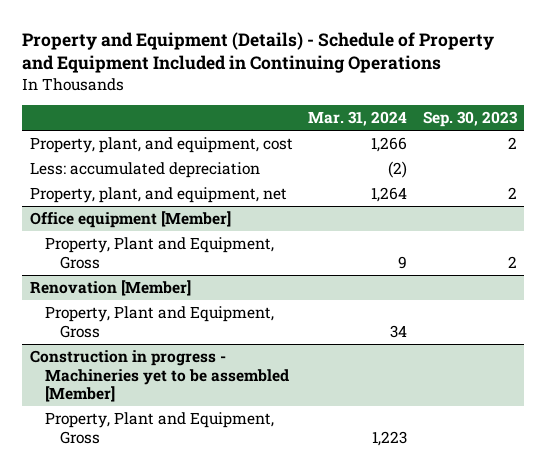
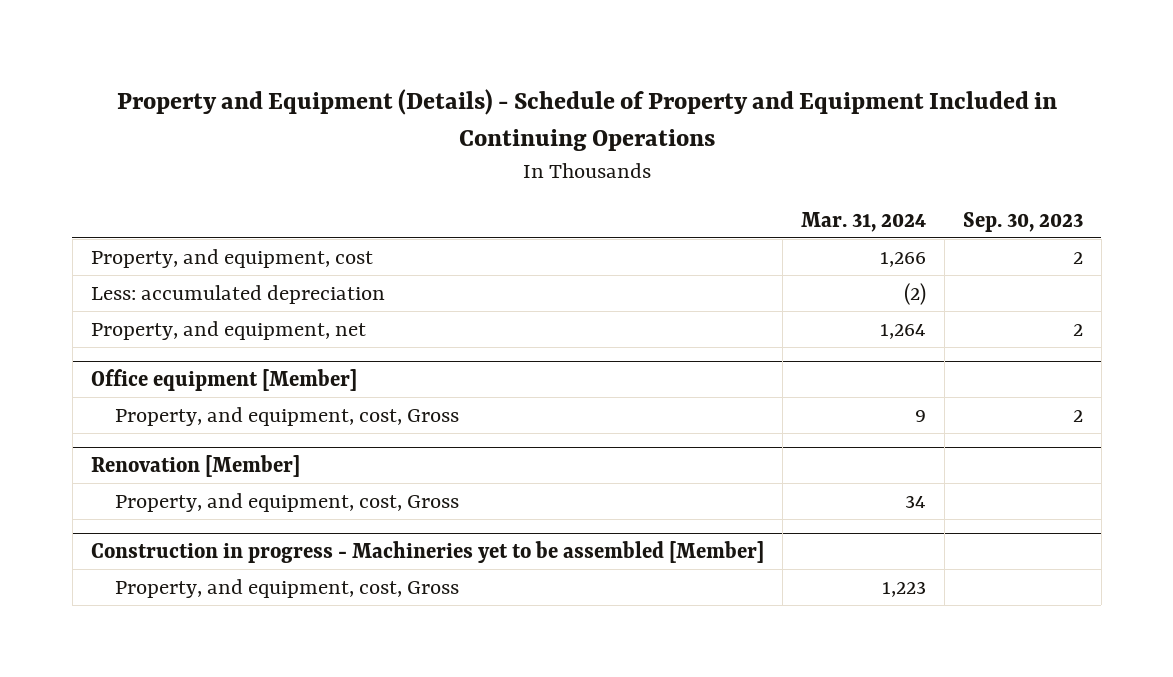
[29,137,293,154] Property, plant, and equipment, cost -> [90,248,373,268] Property, and equipment, cost
[29,187,287,204] Property, plant, and equipment, net -> [90,320,366,340] Property, and equipment, net
[44,237,274,269] Property, Plant and Equipment, Gross -> [114,406,459,426] Property, and equipment, cost, Gross
[44,306,274,338] Property, Plant and Equipment, Gross -> [114,492,459,512] Property, and equipment, cost, Gross
[44,412,274,444] Property, Plant and Equipment, Gross -> [114,578,459,598] Property, and equipment, cost, Gross

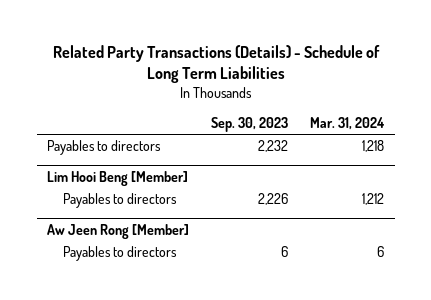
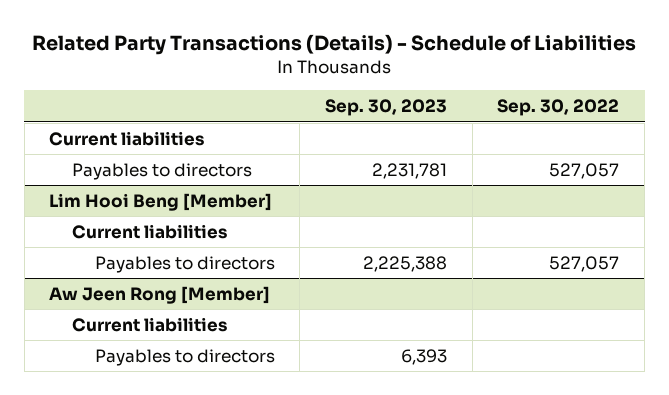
[52,44,380,84] Related Party Transactions (Details) - Schedule of Long Term Liabilities -> [32,34,637,56] Related Party Transactions (Details) - Schedule of Liabilities
[309,117,385,131] Mar. 31, 2024 -> none
none -> [497,99,620,117] Sep. 30, 2022
none -> [49,130,205,146] Current liabilities
[258,140,289,153] 2,232 -> [372,162,448,179] 2,231,781
none -> [72,223,228,239] Current liabilities
[258,193,289,206] 2,226 -> [363,255,448,272] 2,225,388
none -> [72,316,228,332] Current liabilities
[281,246,289,258] 6 -> [401,348,448,365] 6,393

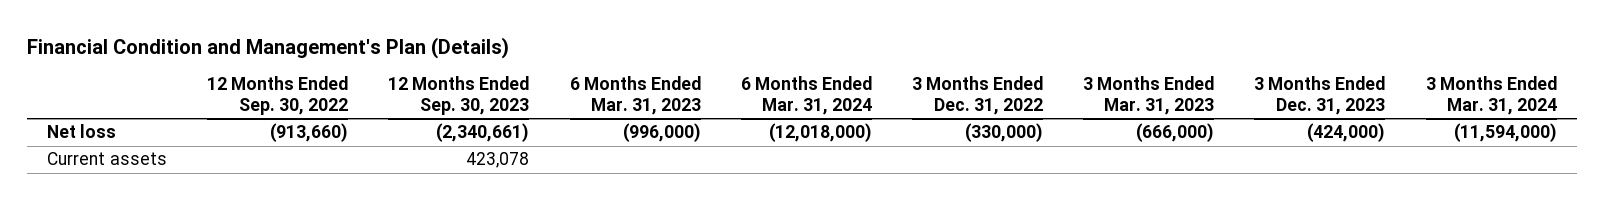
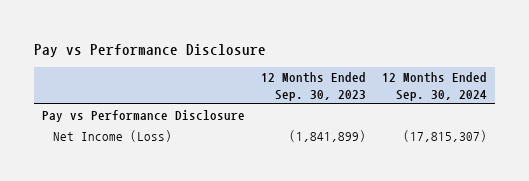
[26,36,509,59] Financial Condition and Management's Plan (Details) -> [34,44,267,58] Pay vs Performance Disclosure
[207,76,349,115] 12 Months Ended Sep. 30, 2022 -> none
[569,76,701,115] 6 Months Ended Mar. 31, 2023 -> none
[740,76,872,115] 6 Months Ended Mar. 31, 2024 -> none
[911,76,1043,115] 3 Months Ended Dec. 31, 2022 -> none
[1083,76,1215,115] 3 Months Ended Mar. 31, 2023 -> none
[1254,76,1386,115] 3 Months Ended Dec. 31, 2023 -> none
[1425,76,1557,115] 3 Months Ended Mar. 31, 2024 -> none
none -> [382,72,488,101] 12 Months Ended Sep. 30, 2024
[46,152,167,166] Current assets -> none
none -> [42,110,246,123] Pay vs Performance Disclosure
[46,124,116,139] Net loss -> [52,130,172,143] Net Income (Loss)
[436,123,530,143] (2,340,661) -> [289,130,367,143] (1,841,899)

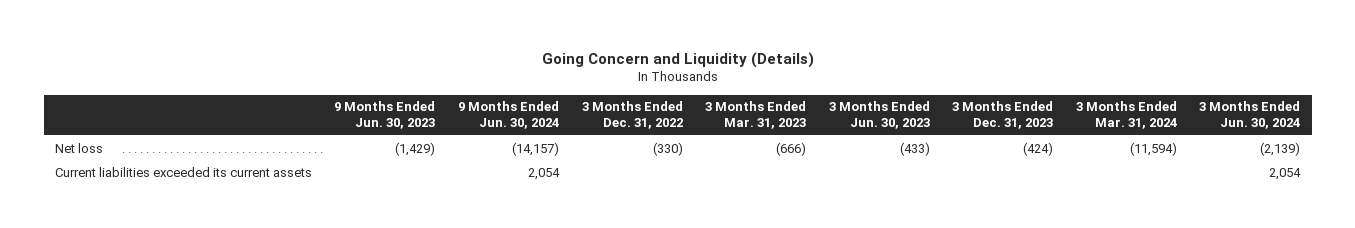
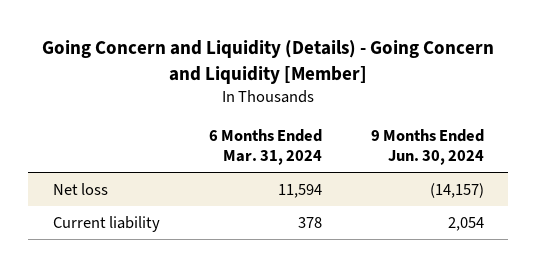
[541,51,814,68] Going Concern and Liquidity (Details) -> [42,39,495,84] Going Concern and Liquidity (Details) - Going Concern and Liquidity [Member]
[334,101,436,130] 9 Months Ended Jun. 30, 2023 -> none
[581,101,683,130] 3 Months Ended Dec. 31, 2022 -> none
[705,101,807,130] 3 Months Ended Mar. 31, 2023 -> none
[828,101,930,130] 3 Months Ended Jun. 30, 2023 -> none
[952,101,1054,130] 3 Months Ended Dec. 31, 2023 -> none
[1075,101,1177,130] 3 Months Ended Mar. 31, 2024 -> none
[1199,101,1301,130] 3 Months Ended Jun. 30, 2024 -> none
none -> [208,128,322,166] 6 Months Ended Mar. 31, 2024
[54,166,312,177] Current liabilities exceeded its current assets -> [52,216,160,233] Current liability

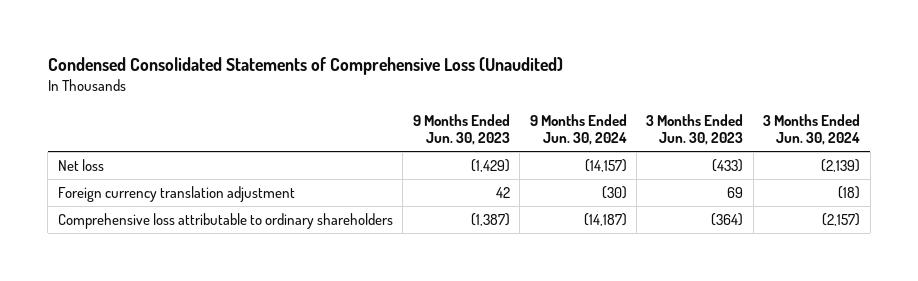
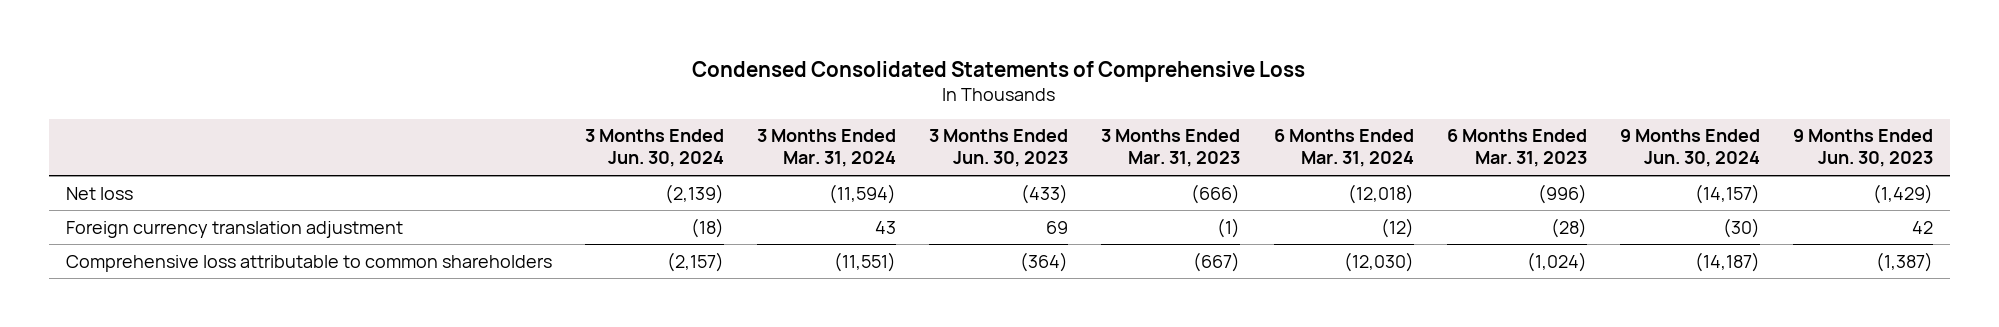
[47,57,563,76] Condensed Consolidated Statements of Comprehensive Loss (Unaudited) -> [692,60,1306,82] Condensed Consolidated Statements of Comprehensive Loss
none -> [757,129,897,168] 3 Months Ended Mar. 31, 2024
none -> [1101,129,1241,168] 3 Months Ended Mar. 31, 2023
none -> [1273,129,1414,168] 6 Months Ended Mar. 31, 2024
none -> [1446,129,1587,168] 6 Months Ended Mar. 31, 2023
[57,212,393,229] Comprehensive loss attributable to ordinary shareholders -> [65,254,552,272] Comprehensive loss attributable to common shareholders

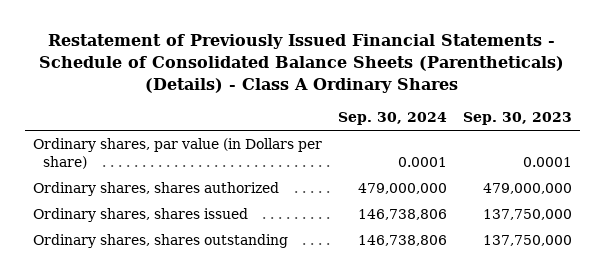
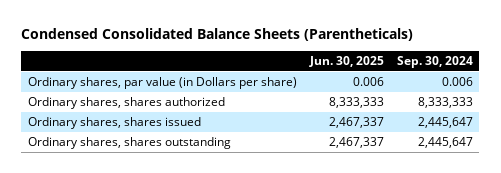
[39,34,565,93] Restatement of Previously Issued Financial Statements - Schedule of Consolidated Balance Sheets (Parentheticals) (Details) - Class A Ordinary Shares -> [21,28,414,42] Condensed Consolidated Balance Sheets (Parentheticals)
[462,111,572,125] Sep. 30, 2023 -> none
none -> [308,55,384,67] Jun. 30, 2025
[397,156,447,167] 0.0001 -> [441,77,473,87] 0.006
[357,183,447,195] 479,000,000 -> [417,97,473,109] 8,333,333
[357,209,447,221] 146,738,806 -> [417,117,473,129] 2,445,647
[357,235,447,247] 146,738,806 -> [417,137,473,149] 2,445,647

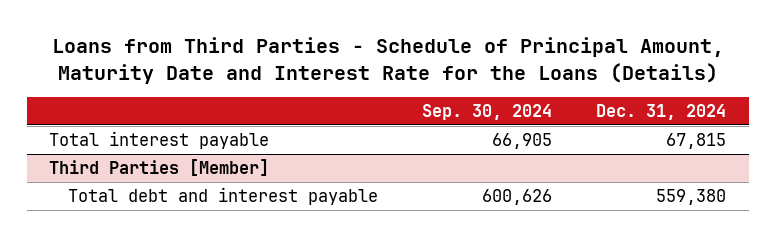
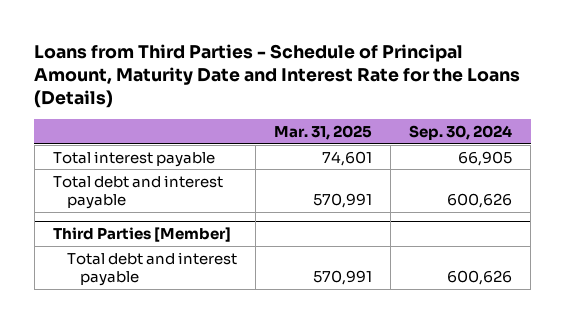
[596,104,727,121] Dec. 31, 2024 -> none
none -> [273,124,372,140] Mar. 31, 2025
none -> [52,174,223,210] Total debt and interest payable

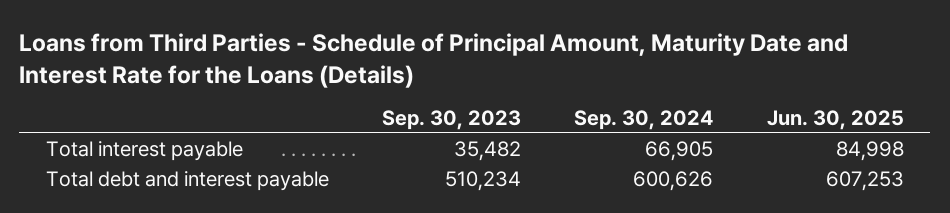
[273,124,372,140] Mar. 31, 2025 -> none
none -> [382,110,522,131] Sep. 30, 2023
none -> [766,110,904,131] Jun. 30, 2025
[52,226,231,242] Third Parties [Member] -> none
[66,251,237,287] Total debt and interest payable -> none

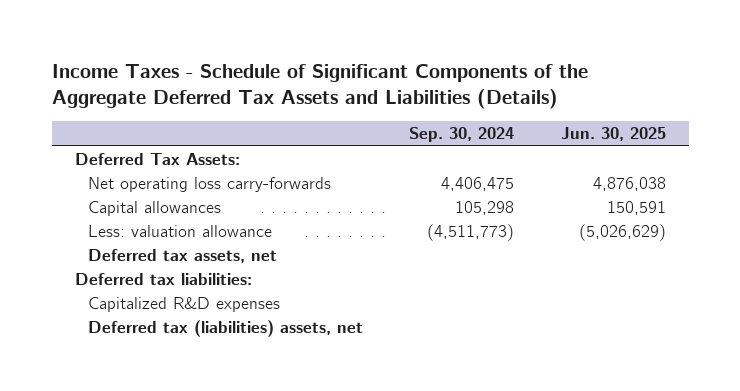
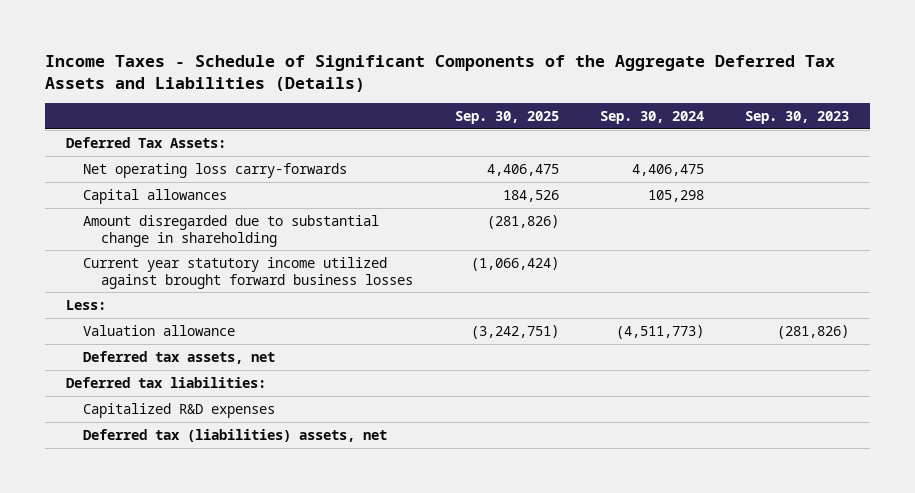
[560,127,666,142] Jun. 30, 2025 -> none
none -> [454,111,559,125] Sep. 30, 2025
none -> [745,111,850,125] Sep. 30, 2023
none -> [83,214,380,247] Amount disregarded due to substantial change in shareholding
none -> [83,256,414,289] Current year statutory income utilized against brought forward business losses
none -> [65,299,106,310] Less:
[87,225,272,238] Less: valuation allowance -> [83,324,236,336] Valuation allowance

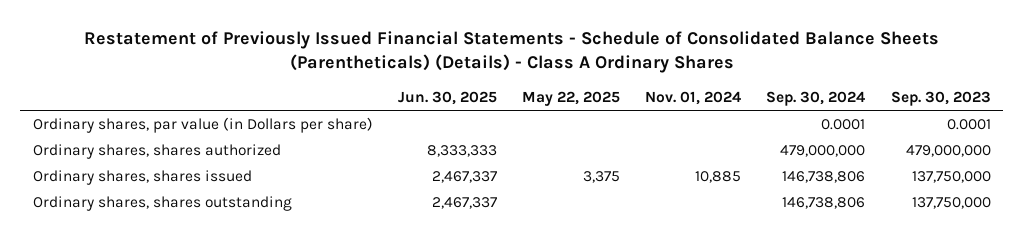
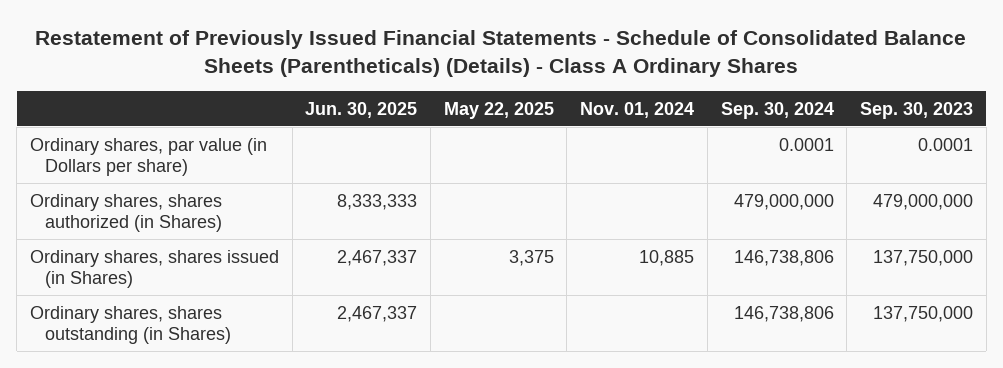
[32,144,281,160] Ordinary shares, shares authorized -> [29,193,222,233] Ordinary shares, shares authorized (in Shares)
[32,170,252,186] Ordinary shares, shares issued -> [29,249,279,289] Ordinary shares, shares issued (in Shares)
[32,196,292,212] Ordinary shares, shares outstanding -> [29,305,231,345] Ordinary shares, shares outstanding (in Shares)

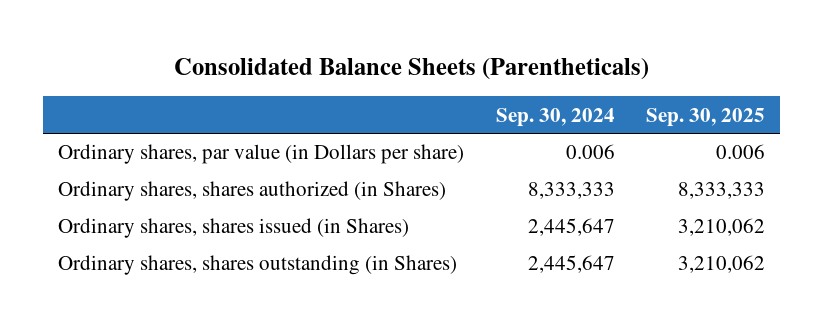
[35,29,967,77] Restatement of Previously Issued Financial Statements - Schedule of Consolidated Balance Sheets (Parentheticals) (Details) - Class A Ordinary Shares -> [173,58,649,81] Consolidated Balance Sheets (Parentheticals)
[305,101,418,118] Jun. 30, 2025 -> none
[443,101,554,119] May 22, 2025 -> none
[580,101,695,118] Nov. 01, 2024 -> none
[860,101,974,119] Sep. 30, 2023 -> none
none -> [645,107,765,127] Sep. 30, 2025
[778,137,834,151] 0.0001 -> [565,144,615,160] 0.006
[733,193,834,210] 479,000,000 -> [527,182,615,200] 8,333,333
[733,249,834,266] 146,738,806 -> [527,218,615,237] 2,445,647
[733,305,834,322] 146,738,806 -> [527,255,615,274] 2,445,647

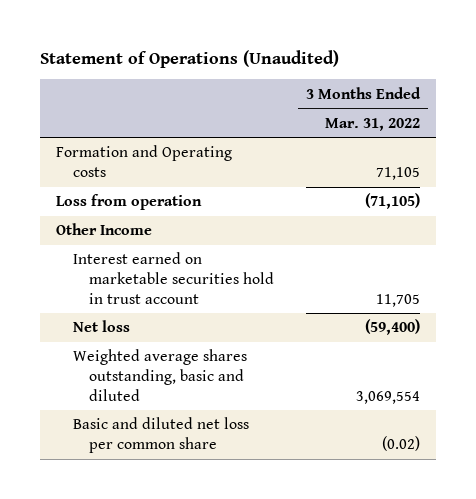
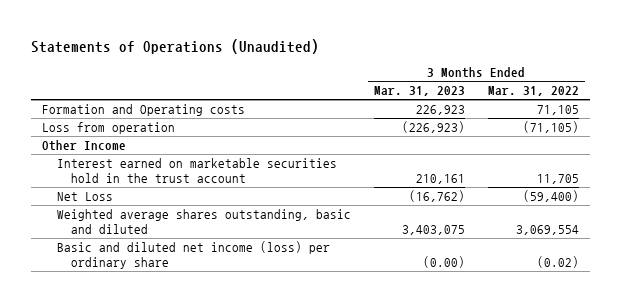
[40,50,340,69] Statement of Operations (Unaudited) -> [30,38,319,54] Statements of Operations (Unaudited)
none -> [373,86,465,97] Mar. 31, 2023
[72,252,275,304] Interest earned on marketable securities hold in trust account -> [56,158,337,183] Interest earned on marketable securities hold in the trust account
[72,320,130,333] Net loss -> [56,192,113,202] Net Loss
[72,417,249,453] Basic and diluted net loss per common share -> [56,241,330,269] Basic and diluted net income (loss) per ordinary share

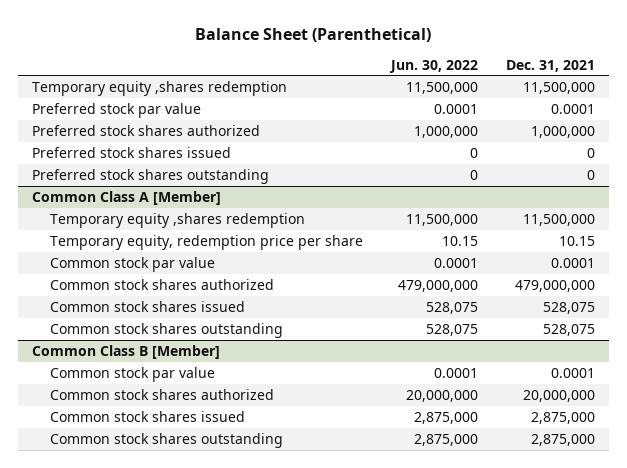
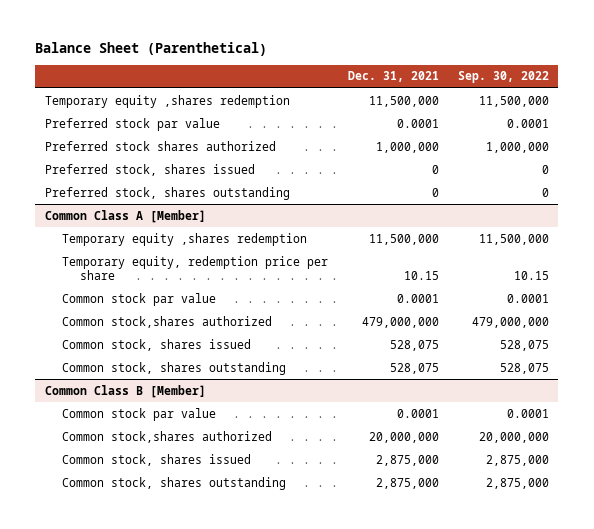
[388,59,478,73] Jun. 30, 2022 -> none
none -> [457,71,549,84] Sep. 30, 2022
[32,146,232,158] Preferred stock shares issued -> [44,163,255,176] Preferred stock, shares issued
[32,168,270,184] Preferred stock shares outstanding -> [44,186,290,200] Preferred stock, shares outstanding
[50,278,275,290] Common stock shares authorized -> [62,315,273,328] Common stock,shares authorized
[50,300,246,312] Common stock shares issued -> [62,338,252,351] Common stock, shares issued
[50,322,284,338] Common stock shares outstanding -> [62,361,287,375] Common stock, shares outstanding
[50,388,275,400] Common stock shares authorized -> [62,430,273,443] Common stock,shares authorized
[50,410,246,422] Common stock shares issued -> [62,453,252,466] Common stock, shares issued
[50,432,284,448] Common stock shares outstanding -> [62,476,287,490] Common stock, shares outstanding

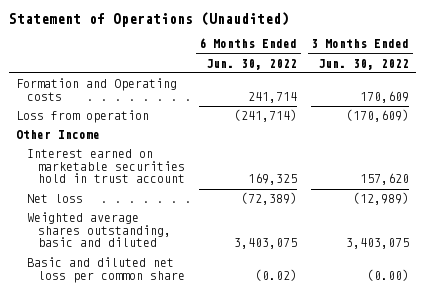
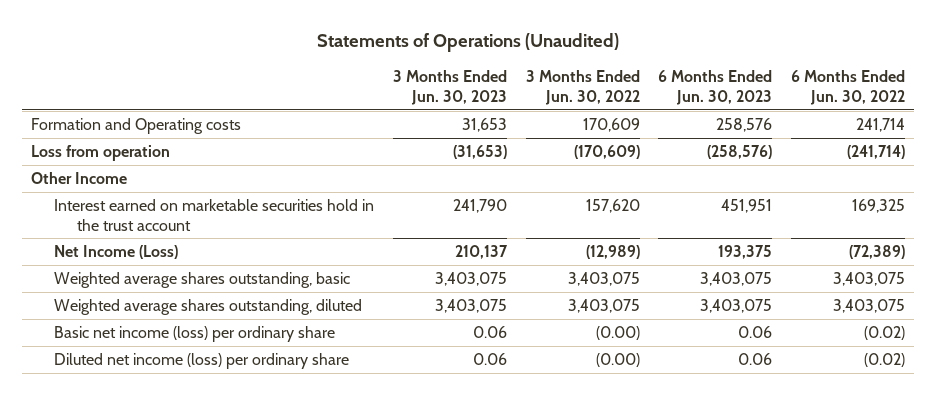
[9,12,290,28] Statement of Operations (Unaudited) -> [317,33,620,53] Statements of Operations (Unaudited)
none -> [392,70,507,105] 3 Months Ended Jun. 30, 2023
none -> [658,70,773,105] 6 Months Ended Jun. 30, 2023
[27,149,186,184] Interest earned on marketable securities hold in trust account -> [54,198,375,231] Interest earned on marketable securities hold in the trust account
[27,194,84,204] Net loss -> [54,244,179,259] Net Income (Loss)
[27,212,172,248] Weighted average shares outstanding, basic and diluted -> [54,271,351,288] Weighted average shares outstanding, basic
none -> [54,298,363,315] Weighted average shares outstanding, diluted
[27,257,186,283] Basic and diluted net loss per common share -> [54,325,336,342] Basic net income (loss) per ordinary share
none -> [54,352,350,369] Diluted net income (loss) per ordinary share

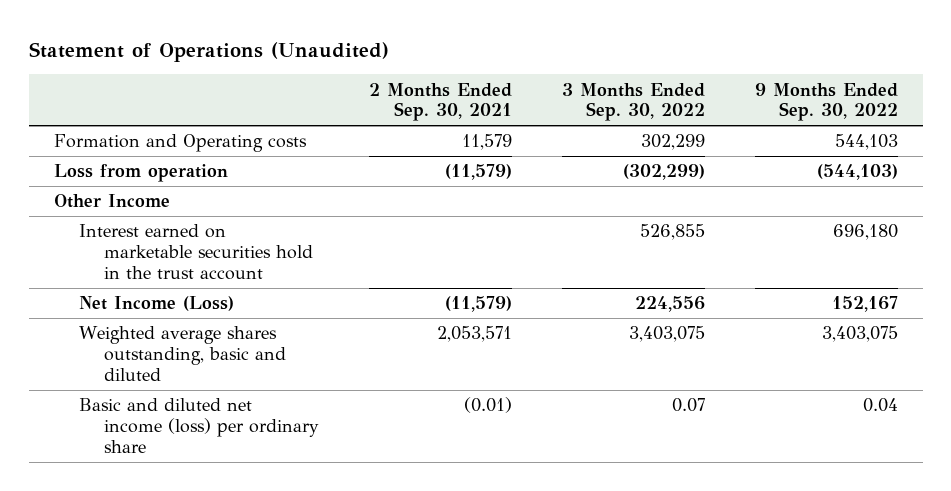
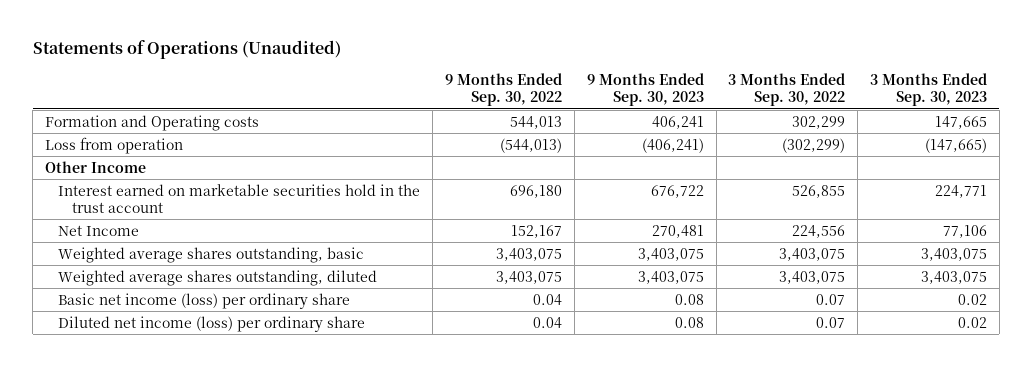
[28,41,389,62] Statement of Operations (Unaudited) -> [32,40,341,60] Statements of Operations (Unaudited)
[368,82,512,122] 2 Months Ended Sep. 30, 2021 -> none
none -> [586,72,704,107] 9 Months Ended Sep. 30, 2023
none -> [870,72,988,107] 3 Months Ended Sep. 30, 2023
[834,134,898,151] 544,103 -> [510,115,563,129] 544,013
[816,164,898,181] (544,103) -> [500,137,563,153] (544,013)
[78,296,234,312] Net Income (Loss) -> [58,224,140,236] Net Income
[78,326,286,381] Weighted average shares outstanding, basic and diluted -> [58,246,365,263] Weighted average shares outstanding, basic
none -> [58,269,378,286] Weighted average shares outstanding, diluted
[78,398,319,453] Basic and diluted net income (loss) per ordinary share -> [58,292,351,309] Basic net income (loss) per ordinary share
none -> [58,315,366,332] Diluted net income (loss) per ordinary share

